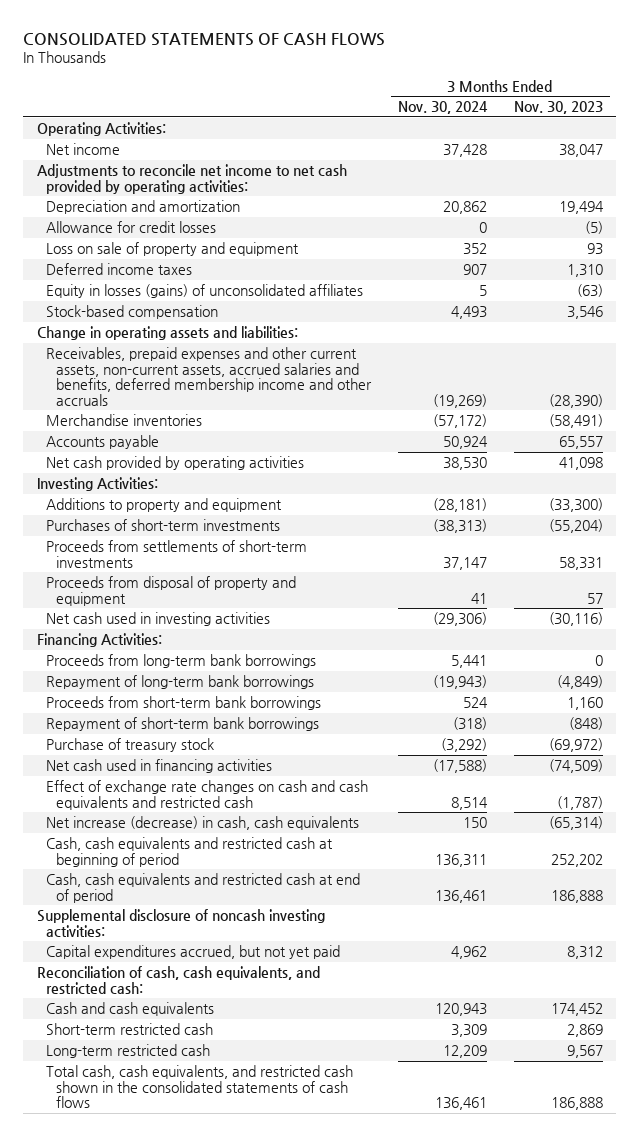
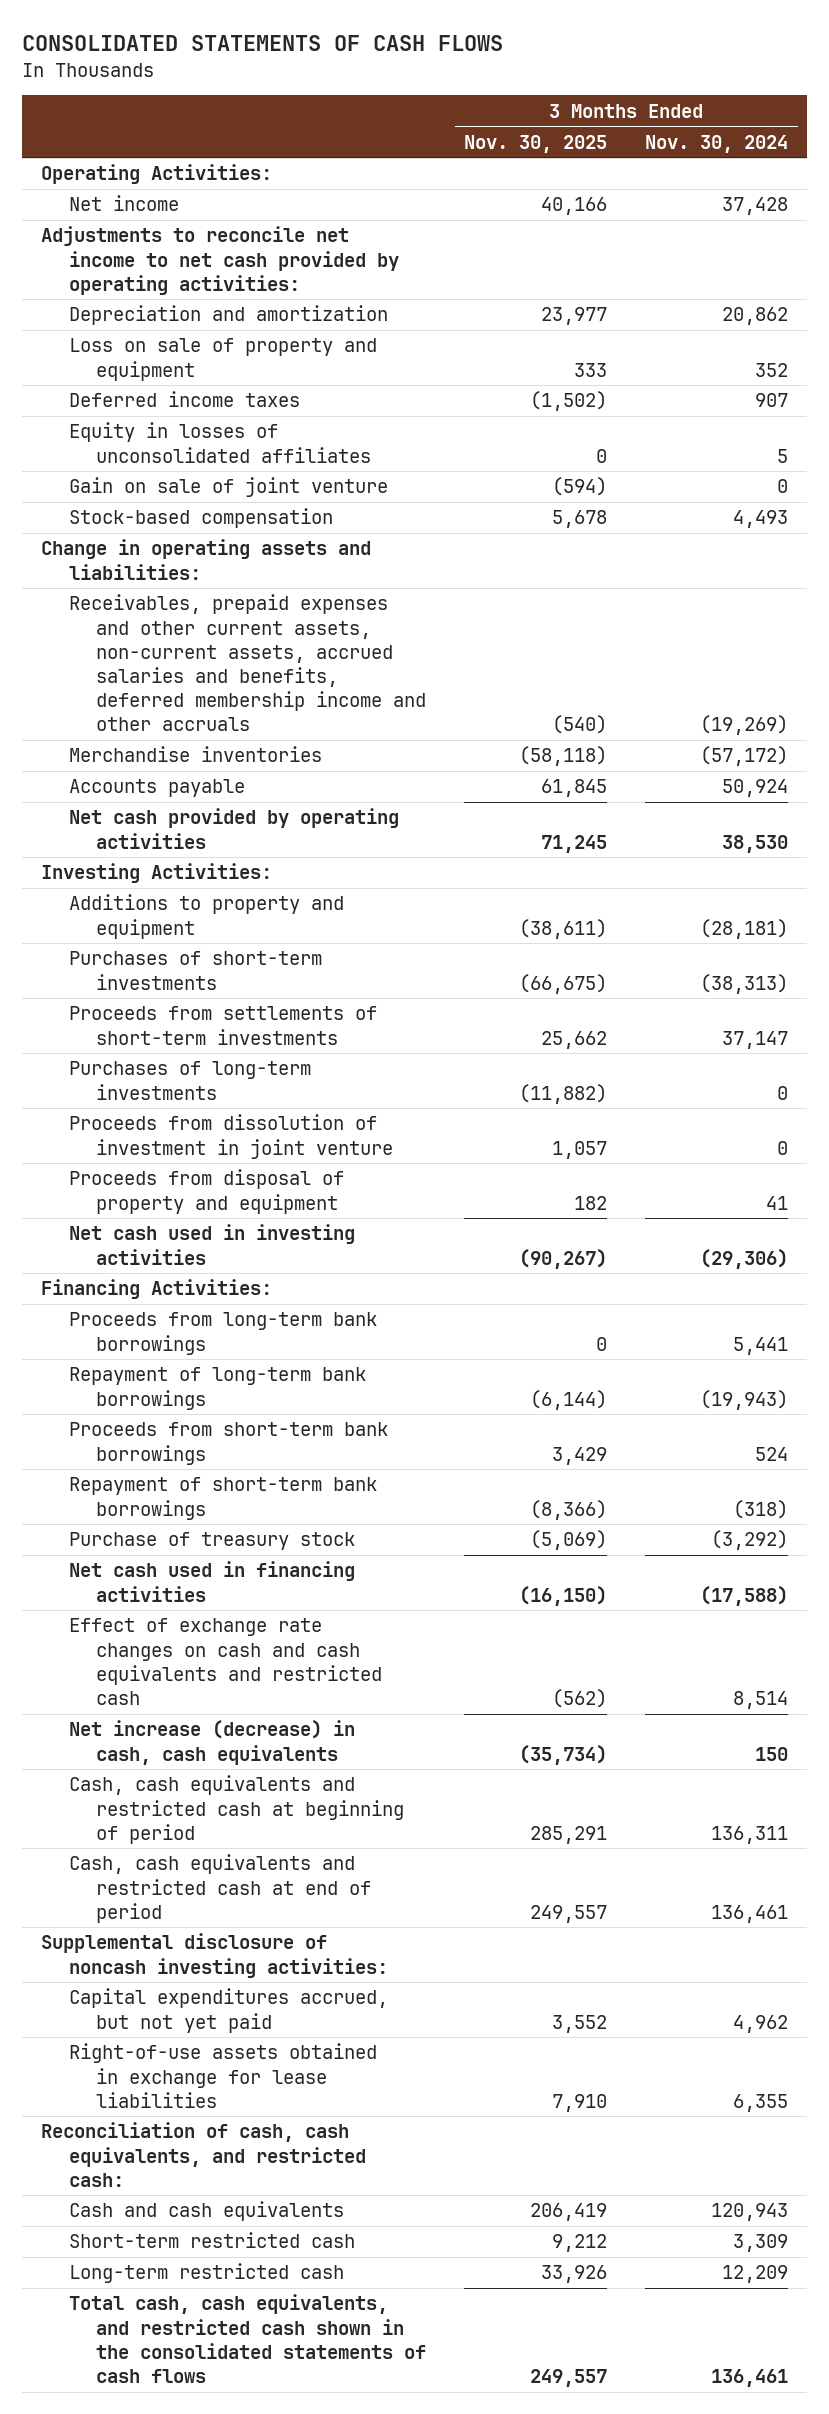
[513,101,603,115] Nov. 30, 2023 -> none
none -> [464,134,608,153] Nov. 30, 2025
[46,221,217,234] Allowance for credit losses -> none
[46,284,364,299] Equity in losses (gains) of unconsolidated affiliates -> [68,422,372,463] Equity in losses of unconsolidated affiliates
none -> [68,477,388,498] Gain on sale of joint venture
none -> [68,1061,311,1100] Purchases of long-term investments
none -> [68,1114,394,1159] Proceeds from dissolution of investment in joint venture
none -> [68,2043,377,2108] Right-of-use assets obtained in exchange for lease liabilities

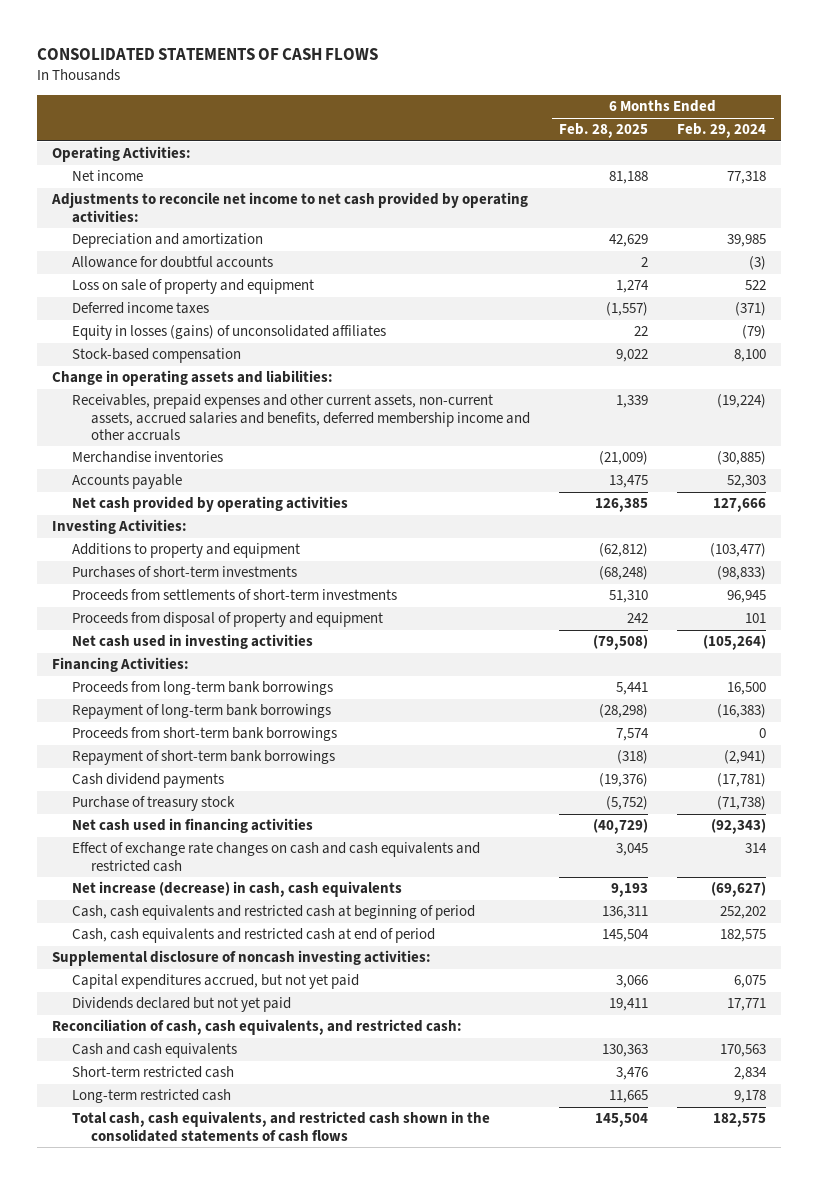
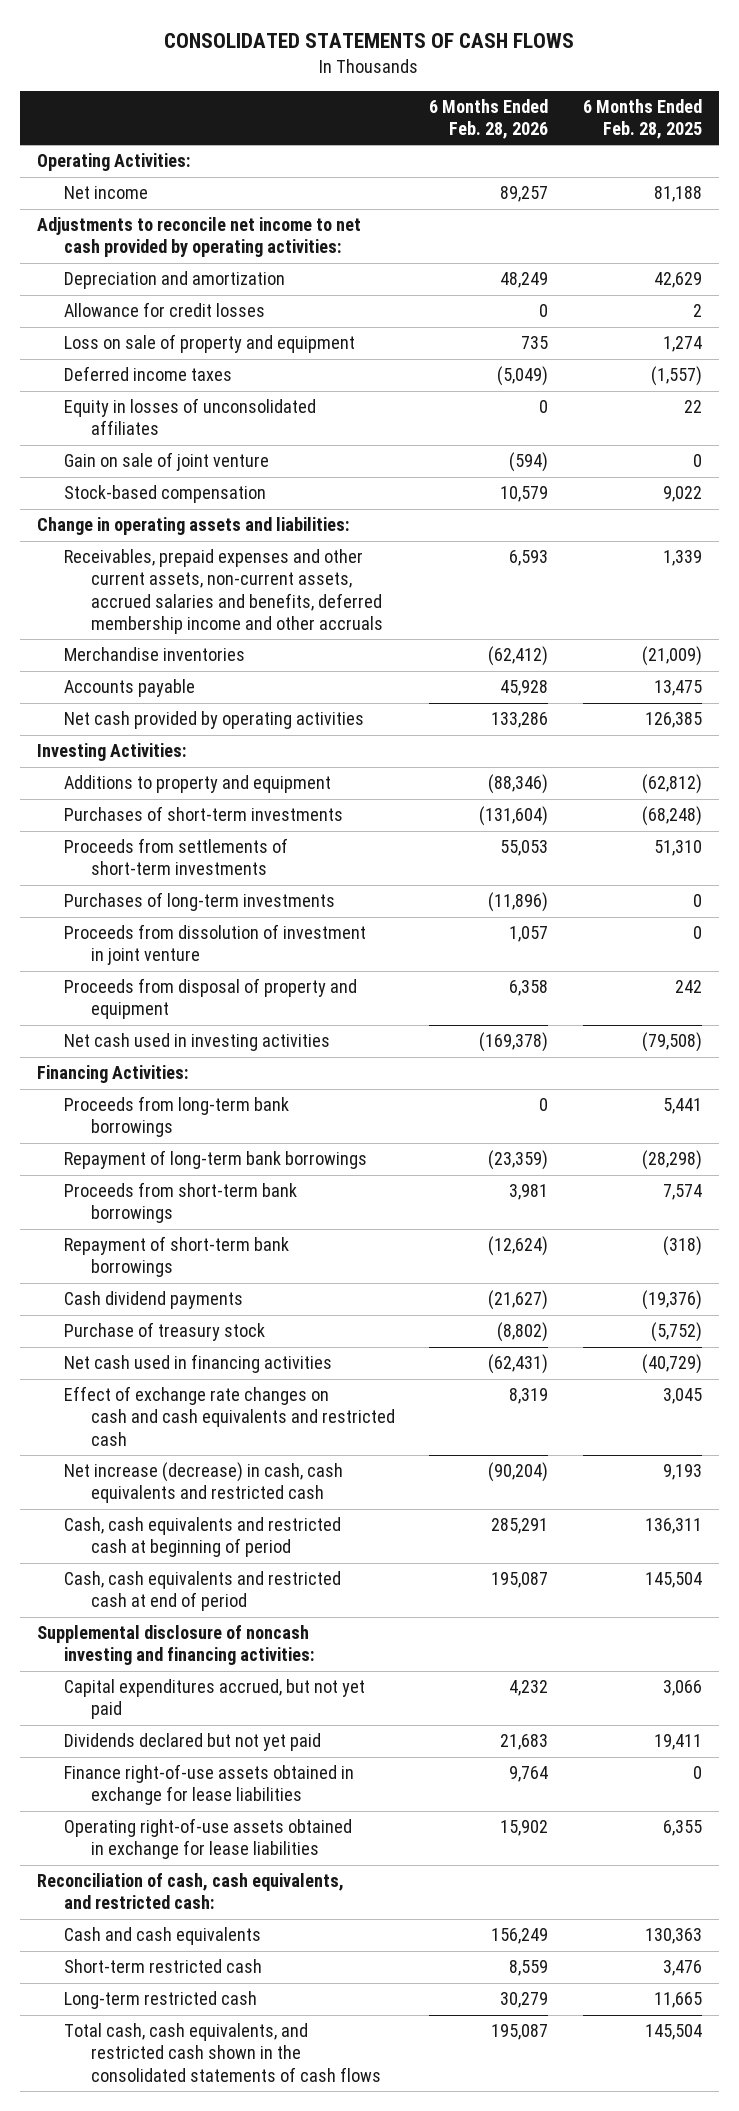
[677,123,767,139] Feb. 29, 2024 -> none
none -> [429,98,549,140] 6 Months Ended Feb. 28, 2026
[71,256,273,269] Allowance for doubtful accounts -> [64,302,266,318] Allowance for credit losses
[71,325,386,341] Equity in losses (gains) of unconsolidated affiliates -> [64,398,317,436] Equity in losses of unconsolidated affiliates
none -> [64,452,270,472] Gain on sale of joint venture
none -> [64,892,336,912] Purchases of long-term investments
none -> [64,924,367,966] Proceeds from dissolution of investment in joint venture
[71,881,402,898] Net increase (decrease) in cash, cash equivalents -> [64,1462,344,1504] Net increase (decrease) in cash, cash equivalents and restricted cash
[51,950,431,967] Supplemental disclosure of noncash investing activities: -> [37,1625,315,1666] Supplemental disclosure of noncash investing and financing activities:
none -> [64,1764,355,1806] Finance right-of-use assets obtained in exchange for lease liabilities
none -> [64,1818,353,1860] Operating right-of-use assets obtained in exchange for lease liabilities

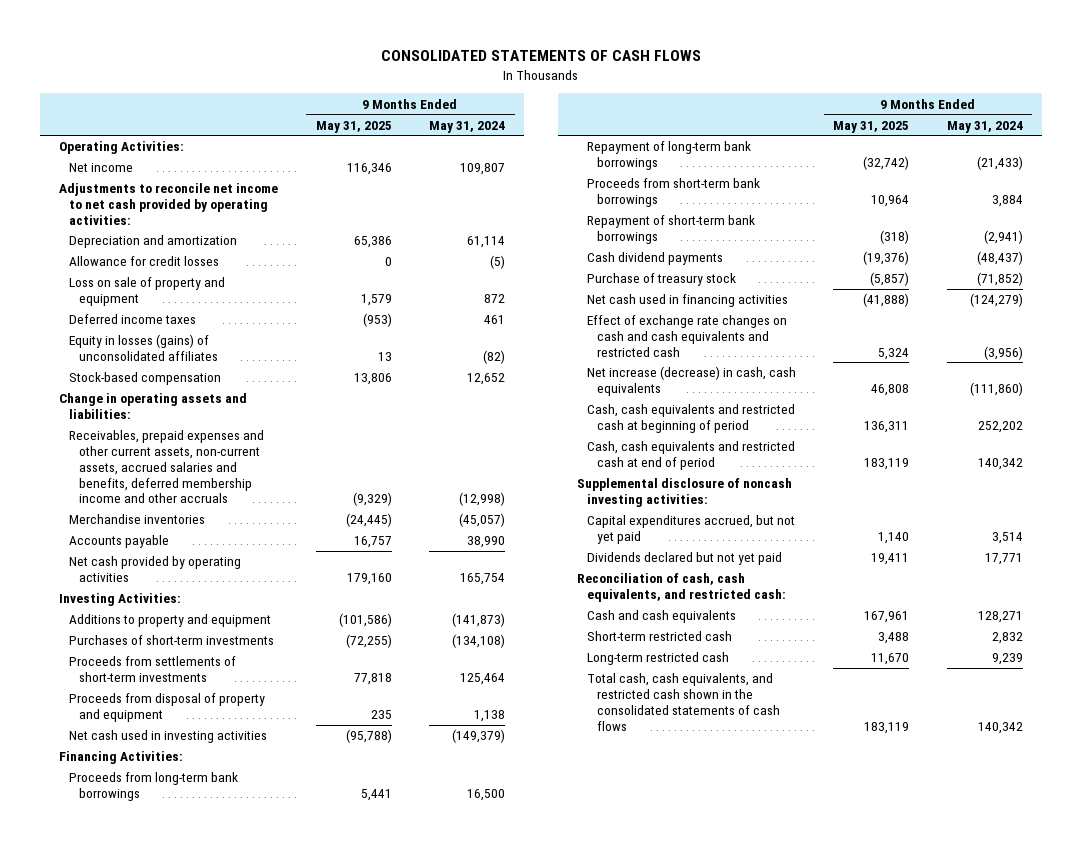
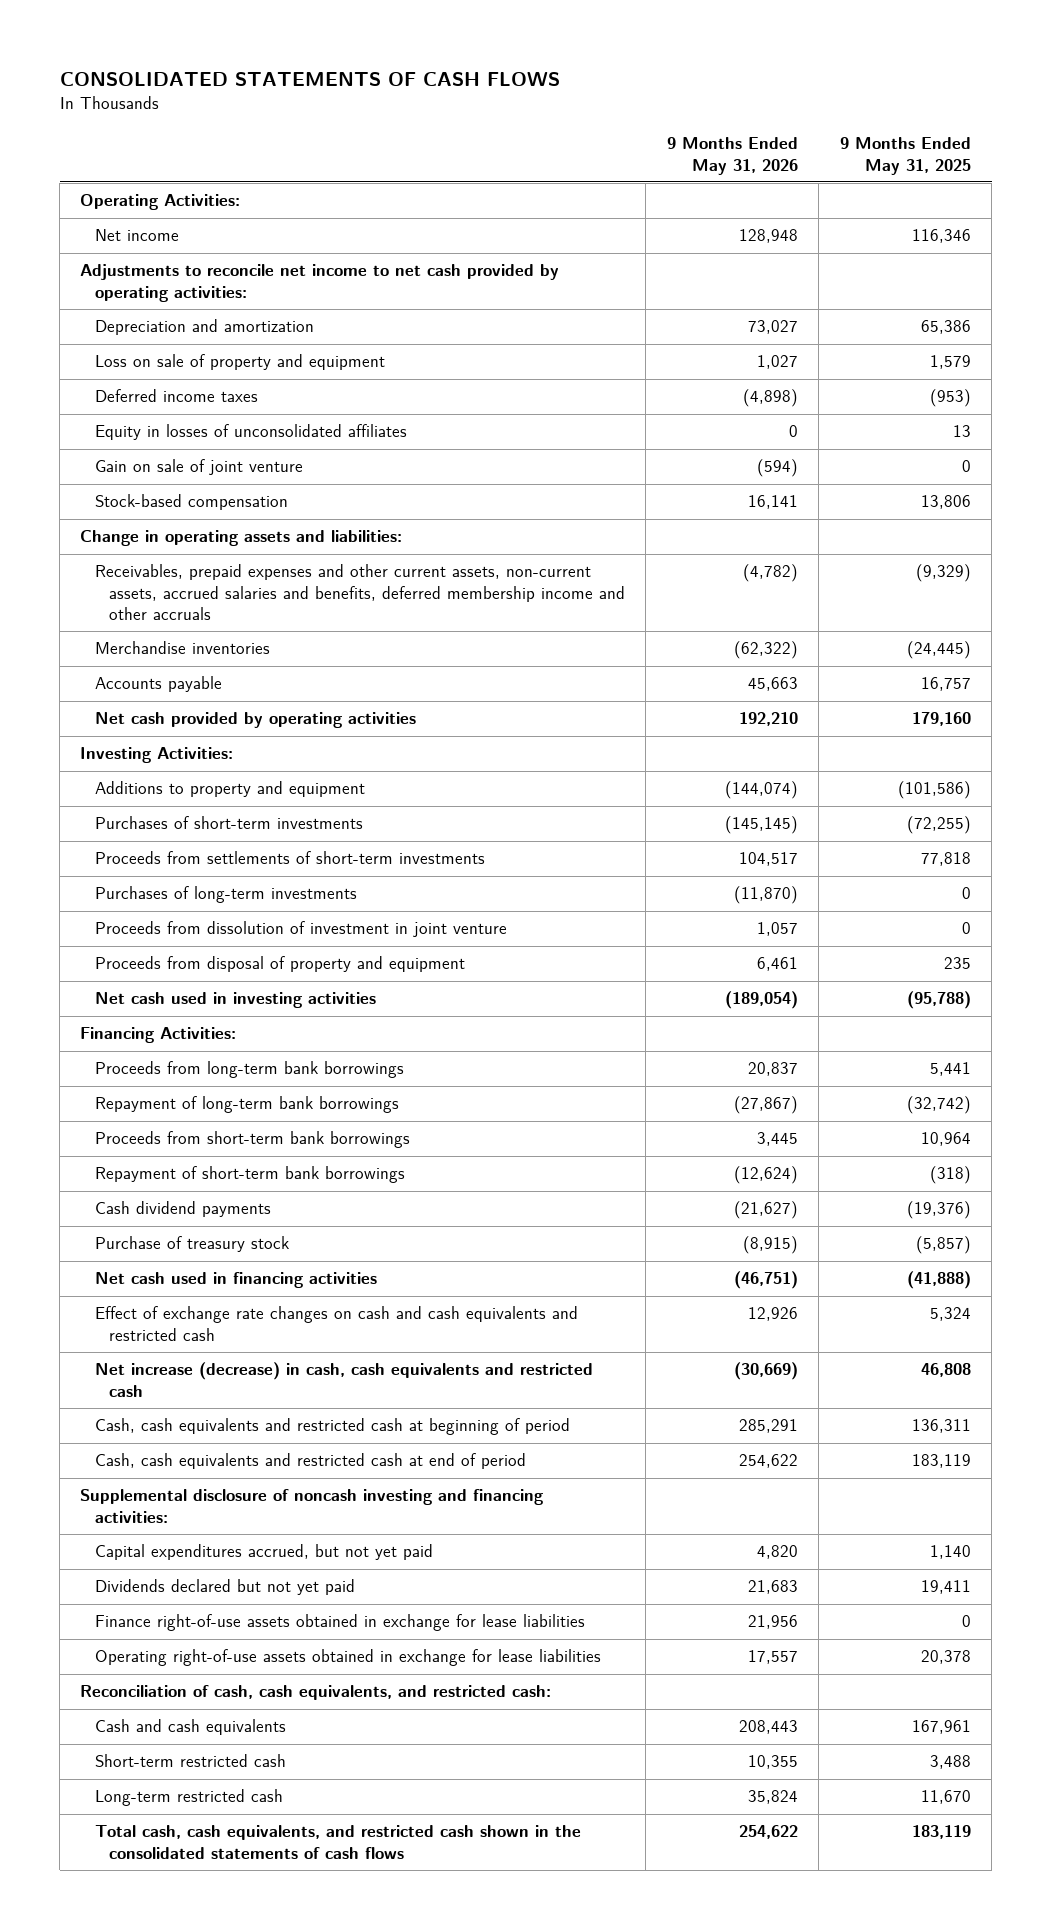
[429,120,506,133] May 31, 2024 -> none
none -> [666,137,798,175] 9 Months Ended May 31, 2026
[68,256,219,267] Allowance for credit losses -> none
[68,334,218,362] Equity in losses (gains) of unconsolidated affiliates -> [94,424,407,441] Equity in losses of unconsolidated affiliates
none -> [94,459,303,476] Gain on sale of joint venture
none -> [94,886,357,904] Purchases of long-term investments
none -> [94,921,507,938] Proceeds from dissolution of investment in joint venture
[586,366,796,397] Net increase (decrease) in cash, cash equivalents -> [94,1362,593,1397] Net increase (decrease) in cash, cash equivalents and restricted cash
[576,478,792,508] Supplemental disclosure of noncash investing activities: -> [80,1489,545,1523] Supplemental disclosure of noncash investing and financing activities:
none -> [94,1614,585,1632] Finance right-of-use assets obtained in exchange for lease liabilities
none -> [94,1649,601,1667] Operating right-of-use assets obtained in exchange for lease liabilities

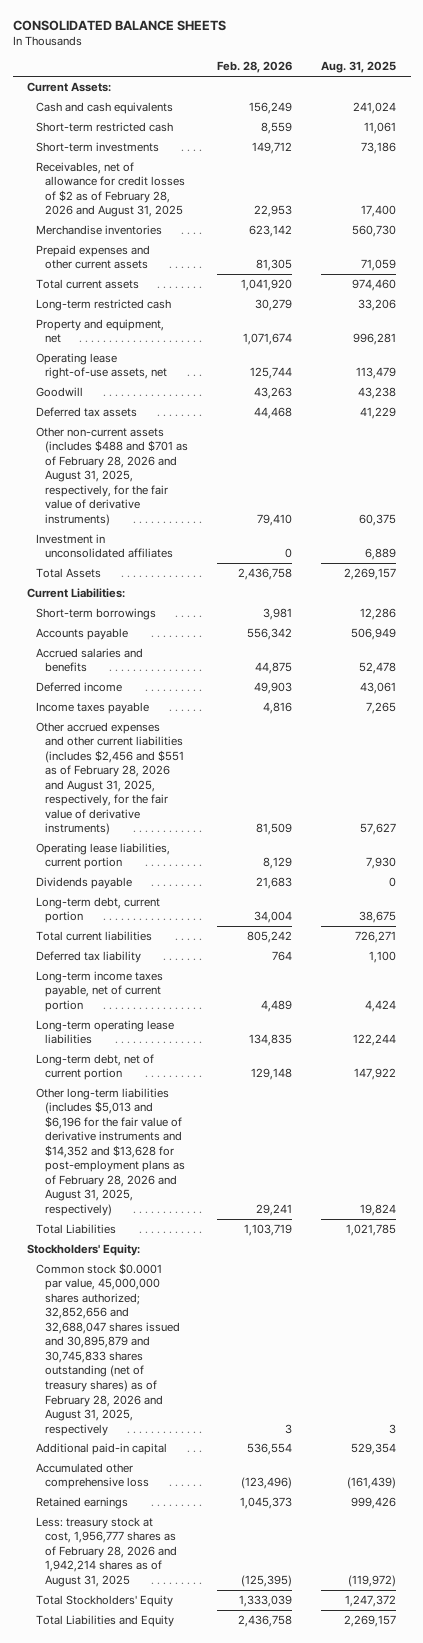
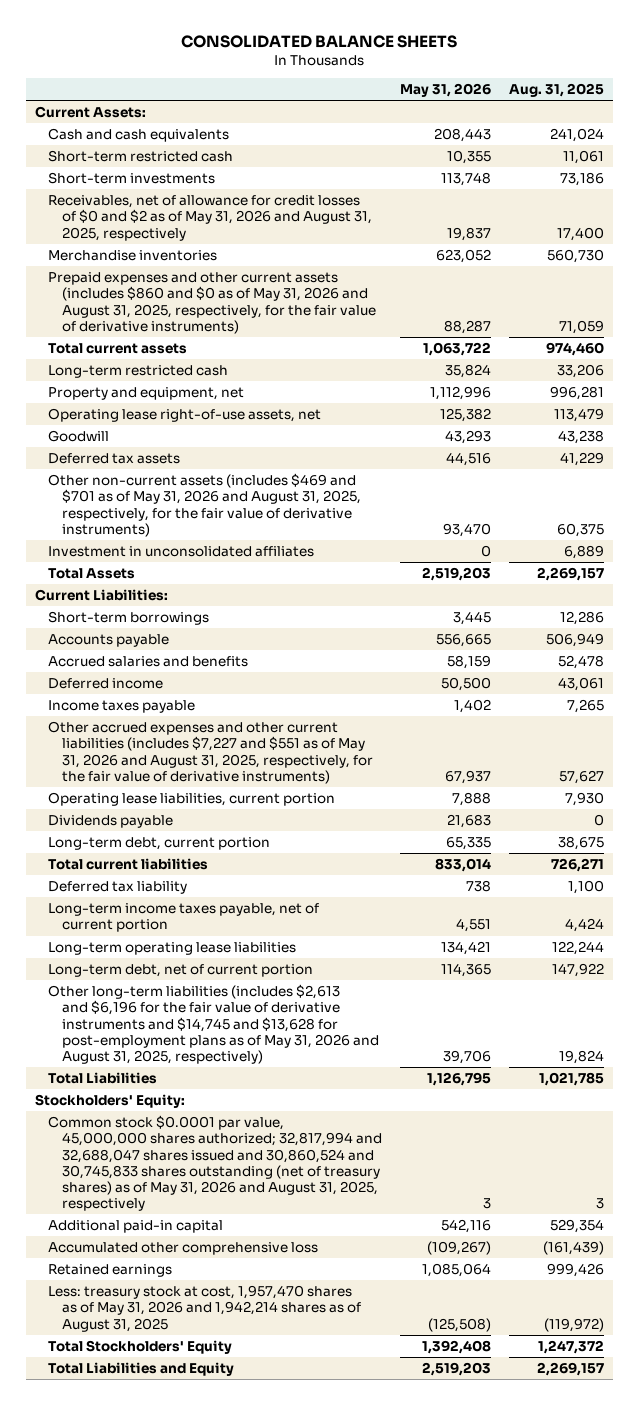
[217,61,293,74] Feb. 28, 2026 -> none
none -> [400,83,492,98] May 31, 2026
[35,161,185,218] Receivables, net of allowance for credit losses of $2 as of February 28, 2026 and August 31, 2025 -> [48,195,373,241] Receivables, net of allowance for credit losses of $0 and $2 as of May 31, 2026 and August 31, 2025, respectively
[35,244,150,270] Prepaid expenses and other current assets -> [48,272,377,334] Prepaid expenses and other current assets (includes $860 and $0 as of May 31, 2026 and August 31, 2025, respectively, for the fair value of derivative instruments)
[35,426,188,526] Other non-current assets (includes $488 and $701 as of February 28, 2026 and August 31, 2025, respectively, for the fair value of derivative instruments) -> [48,473,362,537] Other non-current assets (includes $469 and $701 as of May 31, 2026 and August 31, 2025, respectively, for the fair value of derivative instruments)
[35,721,184,836] Other accrued expenses and other current liabilities (includes $2,456 and $551 as of February 28, 2026 and August 31, 2025, respectively, for the fair value of derivative instruments) -> [48,721,374,784] Other accrued expenses and other current liabilities (includes $7,227 and $551 as of May 31, 2026 and August 31, 2025, respectively, for the fair value of derivative instruments)
[35,1087,185,1217] Other long-term liabilities (includes $5,013 and $6,196 for the fair value of derivative instruments and $14,352 and $13,628 for post-employment plans as of February 28, 2026 and August 31, 2025, respectively) -> [48,984,380,1064] Other long-term liabilities (includes $2,613 and $6,196 for the fair value of derivative instruments and $14,745 and $13,628 for post-employment plans as of May 31, 2026 and August 31, 2025, respectively)
[35,1262,180,1436] Common stock $0.0001 par value, 45,000,000 shares authorized; 32,852,656 and 32,688,047 shares issued and 30,895,879 and 30,745,833 shares outstanding (net of treasury shares) as of February 28, 2026 and August 31, 2025, respectively -> [48,1115,383,1212] Common stock $0.0001 par value, 45,000,000 shares authorized; 32,817,994 and 32,688,047 shares issued and 30,860,524 and 30,745,833 shares outstanding (net of treasury shares) as of May 31, 2026 and August 31, 2025, respectively
[35,1516,177,1587] Less: treasury stock at cost, 1,956,777 shares as of February 28, 2026 and 1,942,214 shares as of August 31, 2025 -> [48,1285,362,1332] Less: treasury stock at cost, 1,957,470 shares as of May 31, 2026 and 1,942,214 shares as of August 31, 2025

